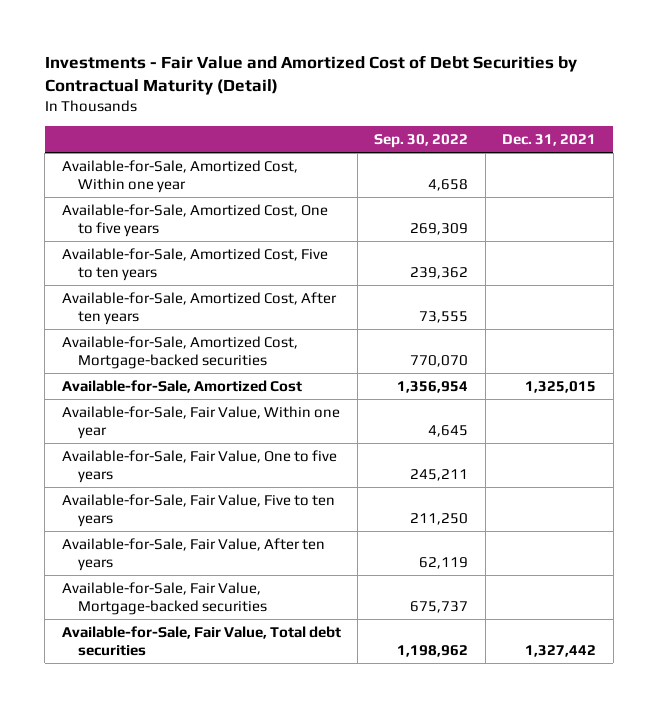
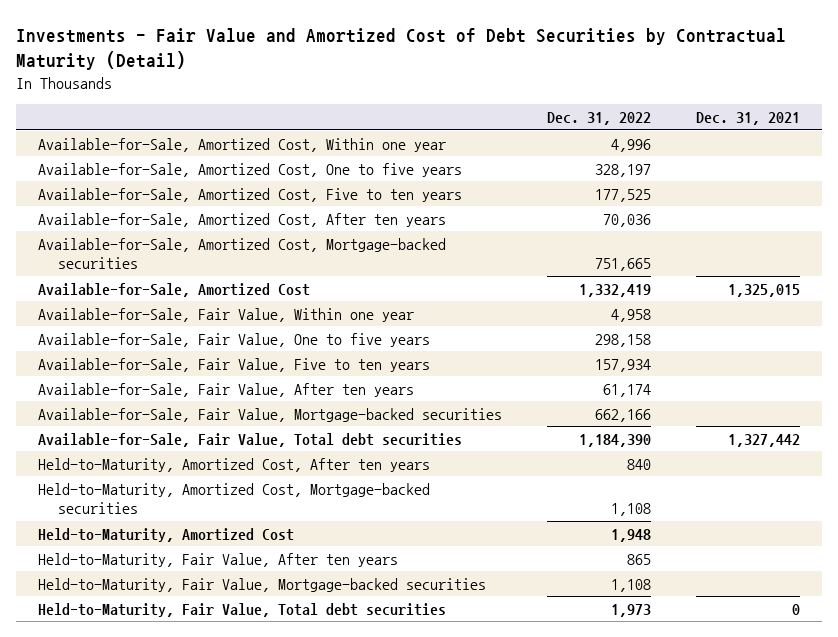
[374,134,469,149] Sep. 30, 2022 -> none
none -> [546,112,651,126] Dec. 31, 2022
none -> [38,457,431,472] Held-to-Maturity, Amortized Cost, After ten years
none -> [38,482,431,515] Held-to-Maturity, Amortized Cost, Mortgage-backed securities
none -> [38,527,295,542] Held-to-Maturity, Amortized Cost
none -> [38,552,399,567] Held-to-Maturity, Fair Value, After ten years
none -> [38,577,487,592] Held-to-Maturity, Fair Value, Mortgage-backed securities
none -> [38,602,447,617] Held-to-Maturity, Fair Value, Total debt securities

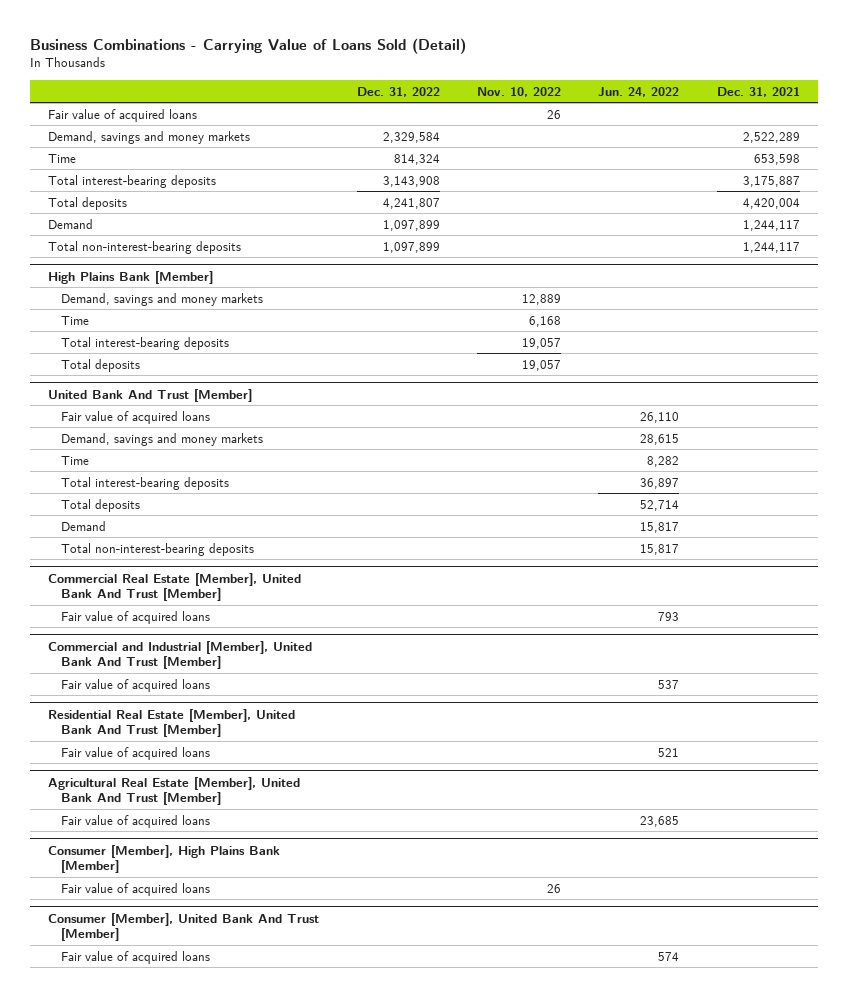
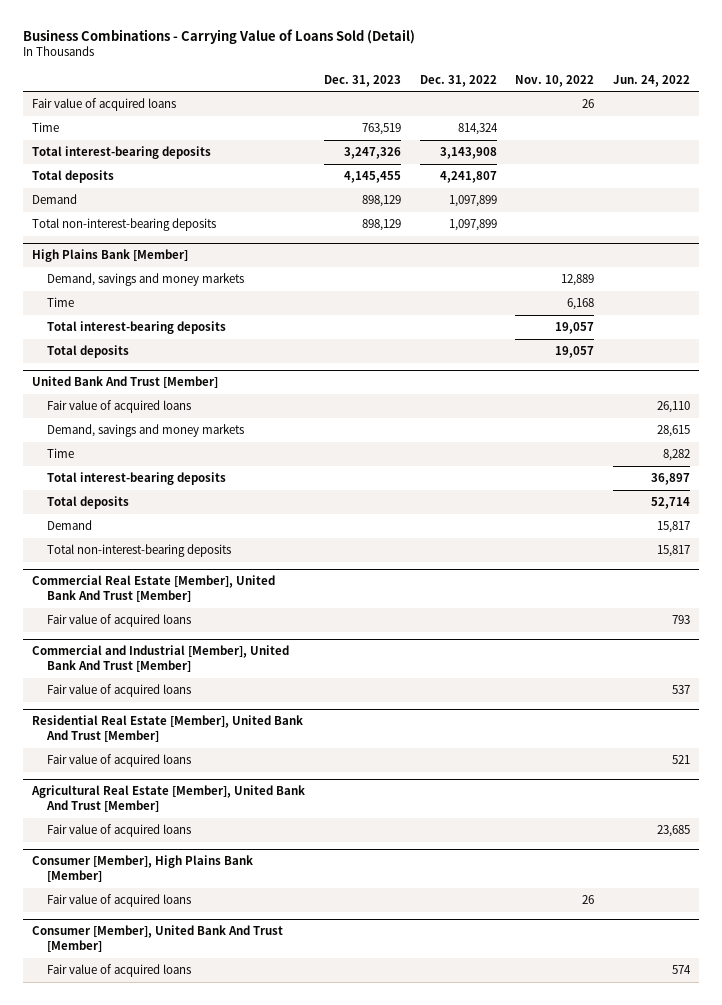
[716,86,800,97] Dec. 31, 2021 -> none
none -> [323,74,401,87] Dec. 31, 2023
[48,130,251,144] Demand, savings and money markets -> none

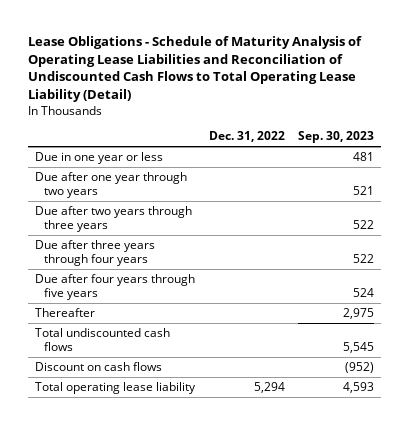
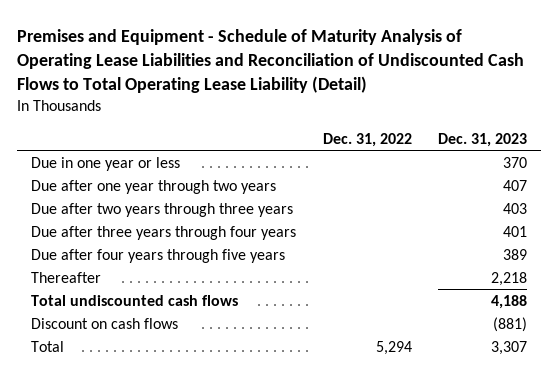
[28,35,363,103] Lease Obligations - Schedule of Maturity Analysis of Operating Lease Liabilities and Reconciliation of Undiscounted Cash Flows to Total Operating Lease Liability (Detail) -> [17,28,525,94] Premises and Equipment - Schedule of Maturity Analysis of Operating Lease Liabilities and Reconciliation of Undiscounted Cash Flows to Total Operating Lease Liability (Detail)
[298,131,375,144] Sep. 30, 2023 -> none
none -> [438,132,528,147] Dec. 31, 2023
[35,382,197,395] Total operating lease liability -> [30,340,64,352] Total

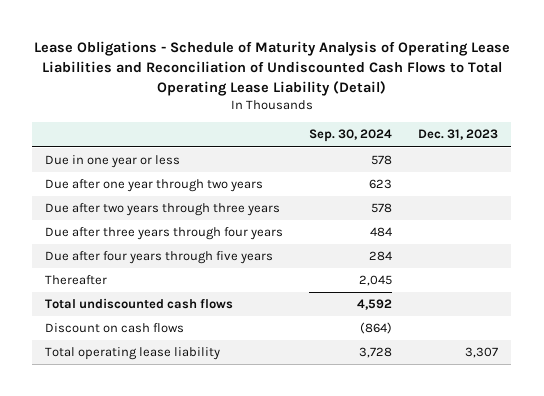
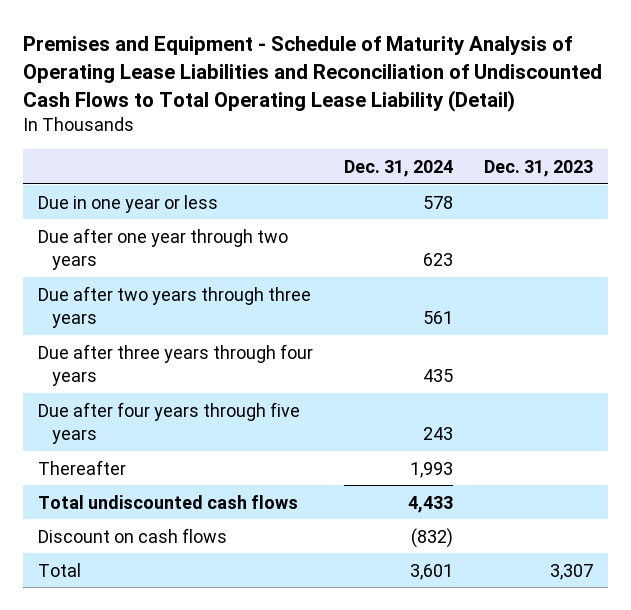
[33,41,510,97] Lease Obligations - Schedule of Maturity Analysis of Operating Lease Liabilities and Reconciliation of Undiscounted Cash Flows to Total Operating Lease Liability (Detail) -> [23,36,603,113] Premises and Equipment - Schedule of Maturity Analysis of Operating Lease Liabilities and Reconciliation of Undiscounted Cash Flows to Total Operating Lease Liability (Detail)
[309,129,393,143] Sep. 30, 2024 -> none
none -> [343,160,453,178] Dec. 31, 2024
[45,347,221,361] Total operating lease liability -> [38,562,82,577] Total

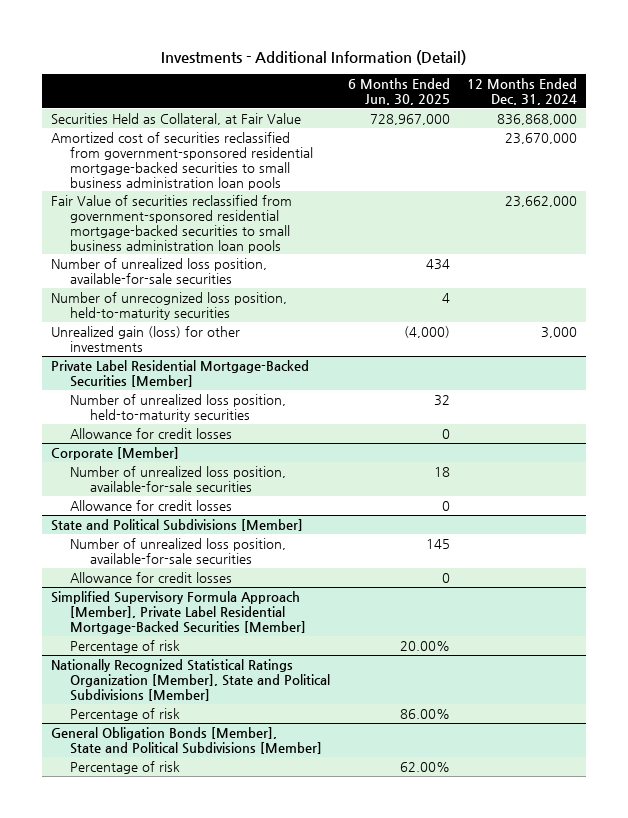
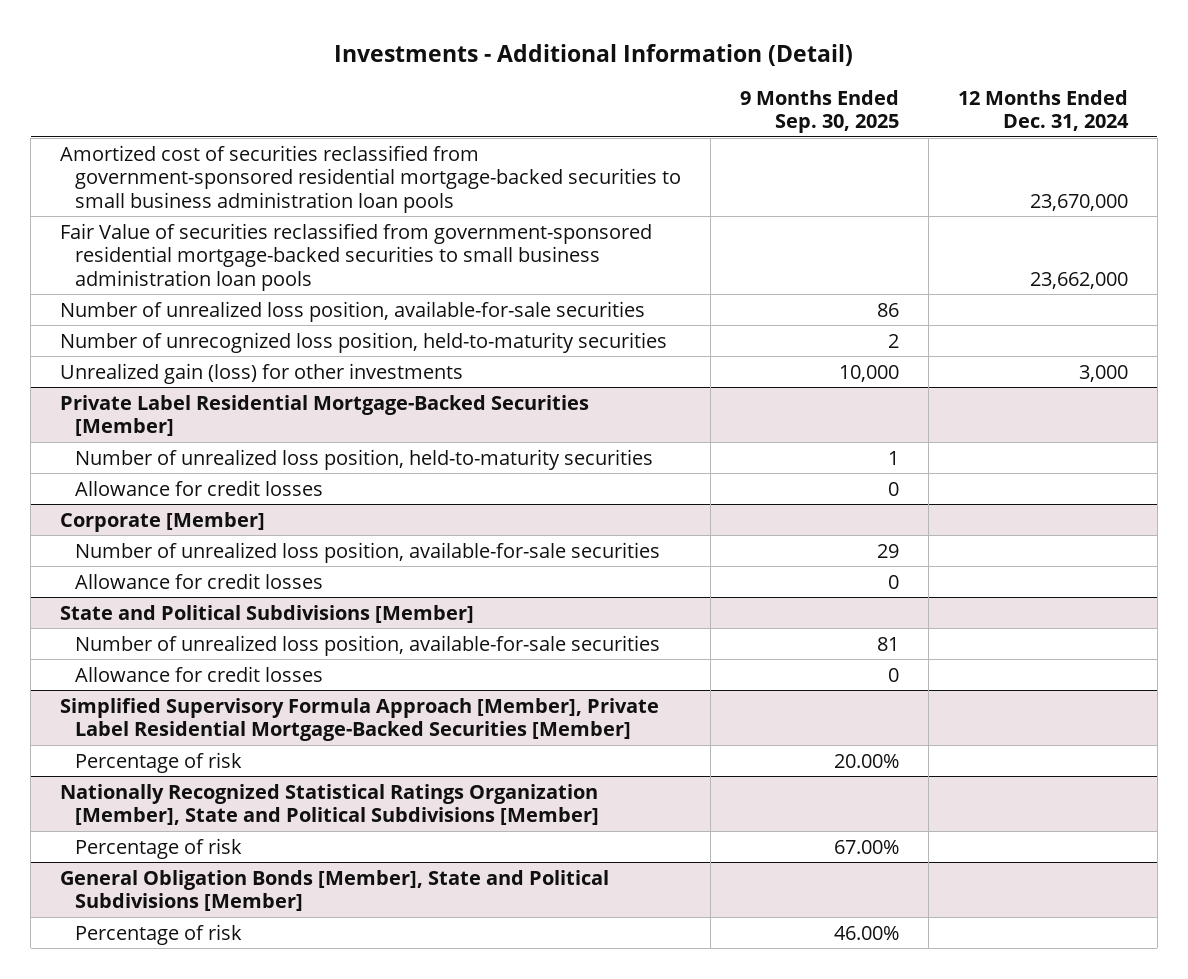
[347,78,450,106] 6 Months Ended Jun. 30, 2025 -> none
none -> [739,89,899,134] 9 Months Ended Sep. 30, 2025
[50,112,301,125] Securities Held as Collateral, at Fair Value -> none

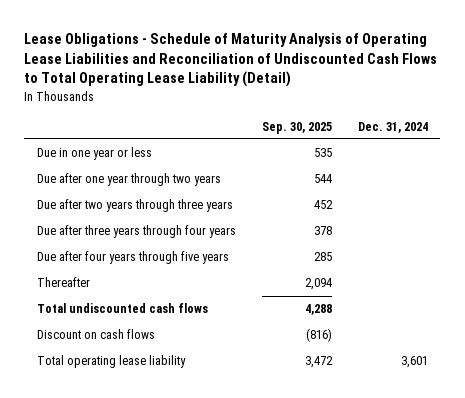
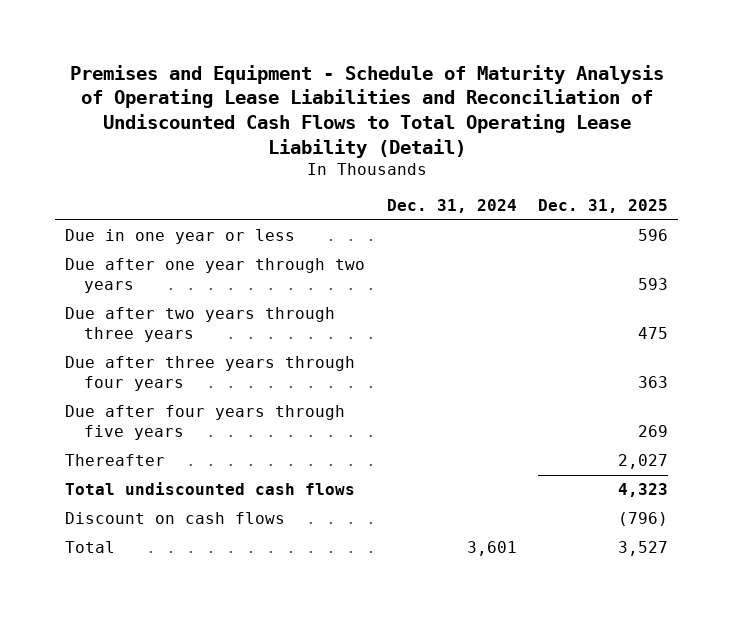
[24,32,438,88] Lease Obligations - Schedule of Maturity Analysis of Operating Lease Liabilities and Reconciliation of Undiscounted Cash Flows to Total Operating Lease Liability (Detail) -> [69,64,664,158] Premises and Equipment - Schedule of Maturity Analysis of Operating Lease Liabilities and Reconciliation of Undiscounted Cash Flows to Total Operating Lease Liability (Detail)
[261,121,332,134] Sep. 30, 2025 -> none
none -> [537,199,668,214] Dec. 31, 2025
[37,355,187,369] Total operating lease liability -> [65,541,116,554] Total

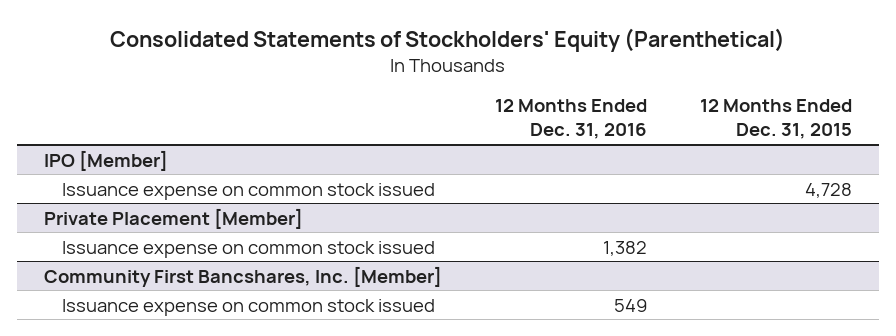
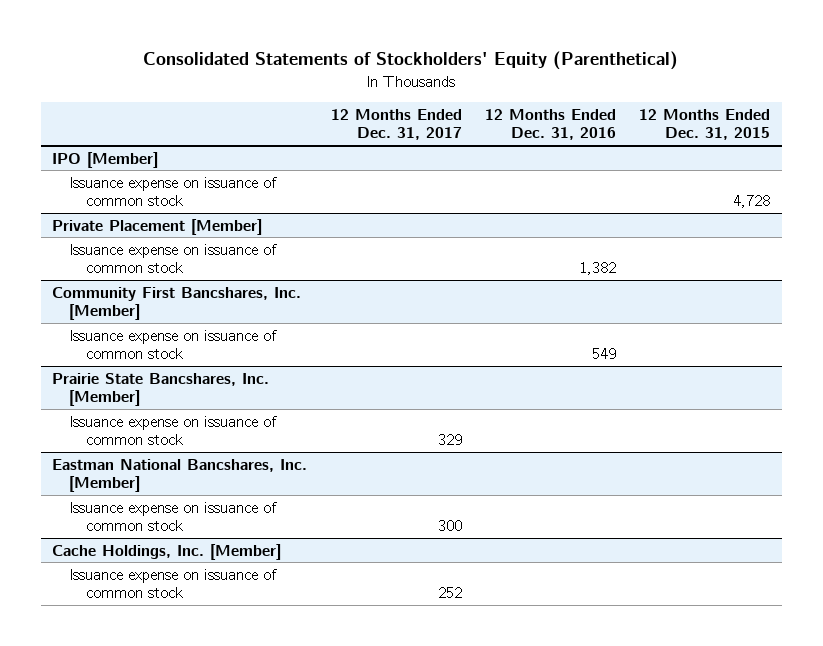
none -> [330,108,462,141] 12 Months Ended Dec. 31, 2017
[61,182,435,200] Issuance expense on common stock issued -> [69,176,278,207] Issuance expense on issuance of common stock
[61,240,435,258] Issuance expense on common stock issued -> [69,243,278,274] Issuance expense on issuance of common stock
[61,298,435,316] Issuance expense on common stock issued -> [69,329,278,360] Issuance expense on issuance of common stock
none -> [52,372,270,407] Prairie State Bancshares, Inc. [Member]
none -> [69,415,278,446] Issuance expense on issuance of common stock
none -> [52,458,308,493] Eastman National Bancshares, Inc. [Member]
none -> [69,501,278,532] Issuance expense on issuance of common stock
none -> [52,543,282,560] Cache Holdings, Inc. [Member]
none -> [69,568,278,599] Issuance expense on issuance of common stock

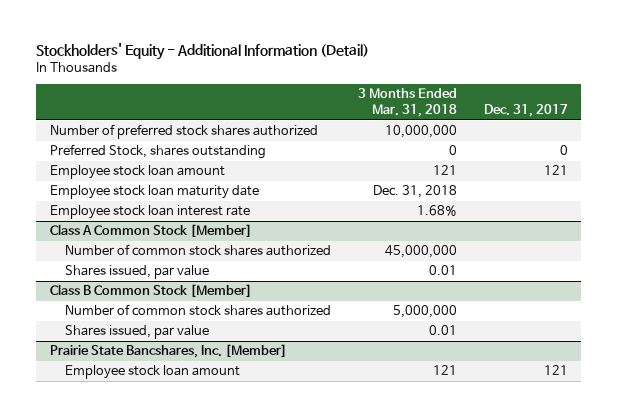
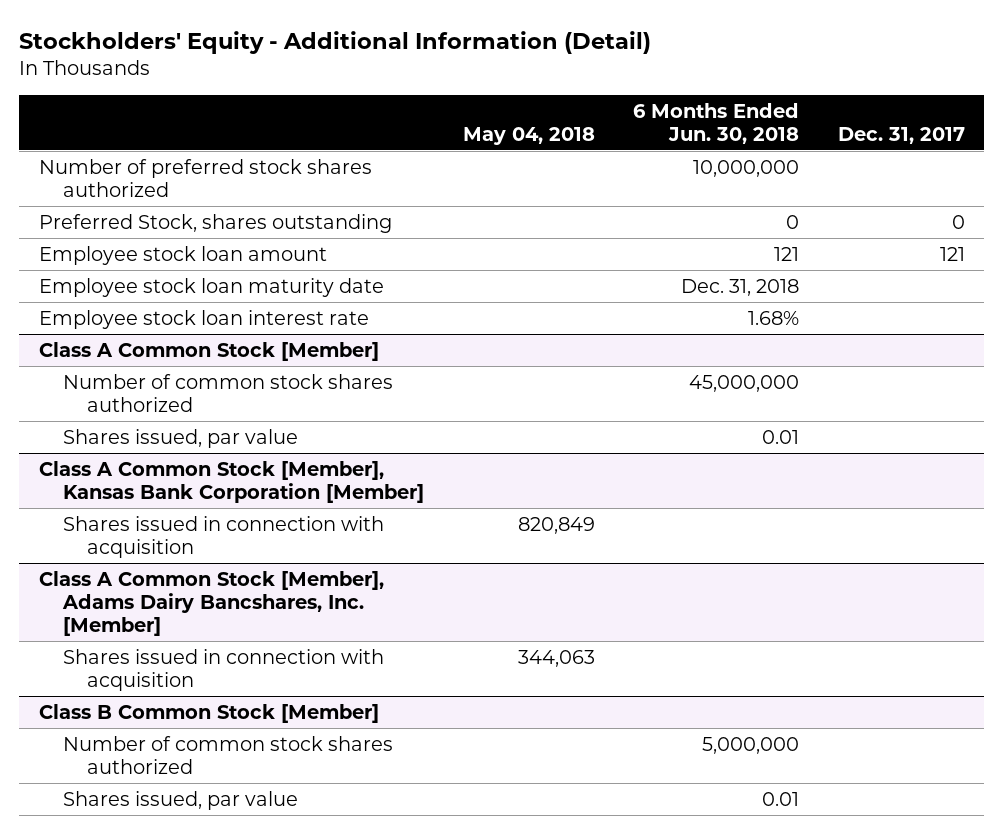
[357,88,457,118] 3 Months Ended Mar. 31, 2018 -> none
none -> [462,126,595,145] May 04, 2018
none -> [633,102,800,144] 6 Months Ended Jun. 30, 2018
none -> [38,460,424,503] Class A Common Stock [Member], Kansas Bank Corporation [Member]
none -> [62,515,384,558] Shares issued in connection with acquisition
none -> [38,570,384,636] Class A Common Stock [Member], Adams Dairy Bancshares, Inc. [Member]
none -> [62,648,384,691] Shares issued in connection with acquisition
[49,344,287,359] Prairie State Bancshares, Inc. [Member] -> none
[65,365,241,380] Employee stock loan amount -> none

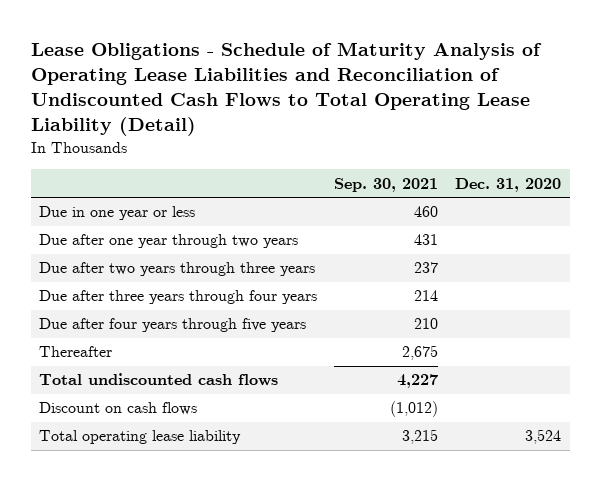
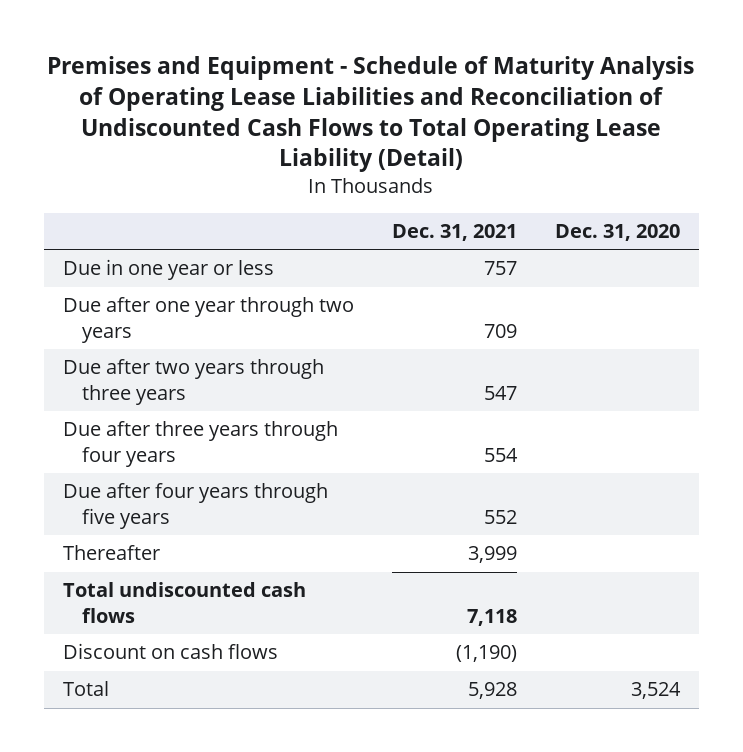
[30,42,542,137] Lease Obligations - Schedule of Maturity Analysis of Operating Lease Liabilities and Reconciliation of Undiscounted Cash Flows to Total Operating Lease Liability (Detail) -> [47,56,695,173] Premises and Equipment - Schedule of Maturity Analysis of Operating Lease Liabilities and Reconciliation of Undiscounted Cash Flows to Total Operating Lease Liability (Detail)
[334,177,439,192] Sep. 30, 2021 -> none
none -> [391,223,517,241] Dec. 31, 2021
[39,430,242,445] Total operating lease liability -> [62,681,109,697] Total

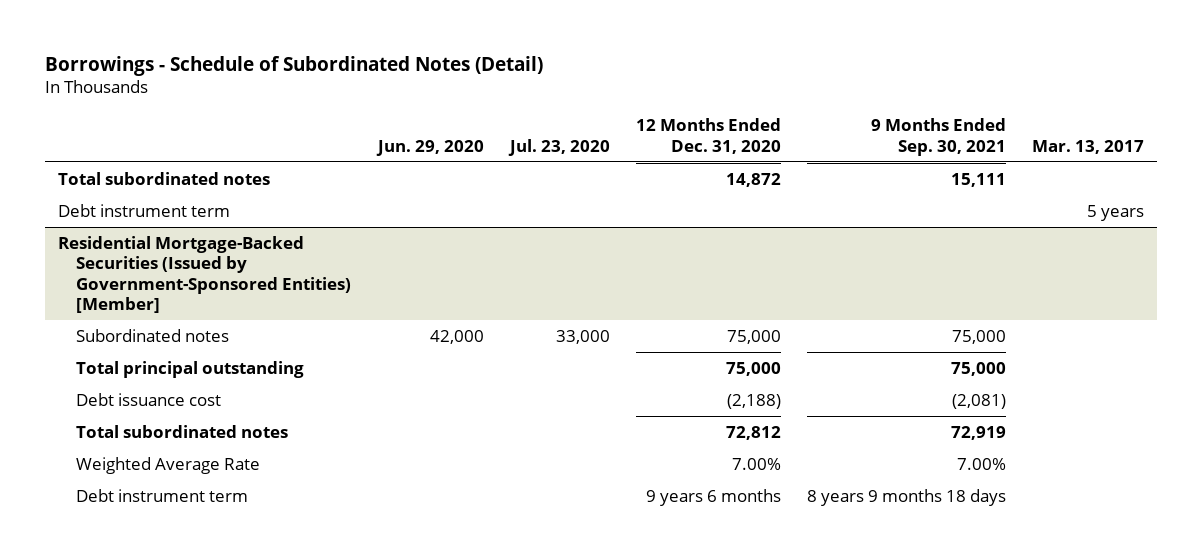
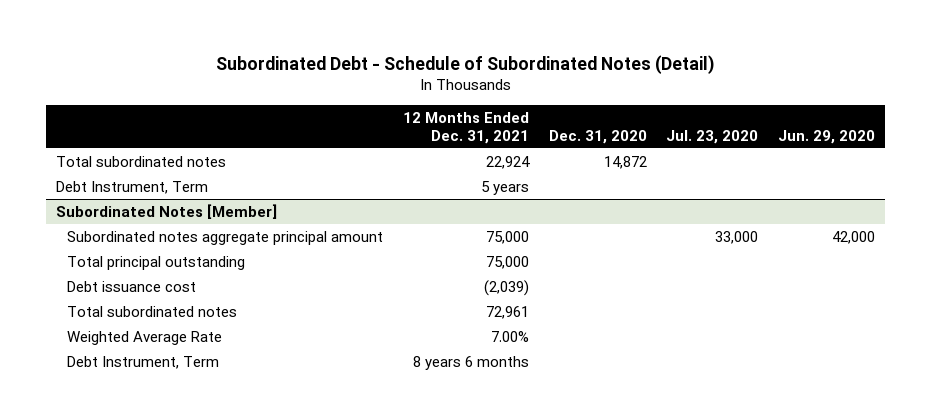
[45,56,544,77] Borrowings - Schedule of Subordinated Notes (Detail) -> [215,54,715,74] Subordinated Debt - Schedule of Subordinated Notes (Detail)
[635,118,781,154] 12 Months Ended Dec. 31, 2020 -> none
[870,118,1006,156] 9 Months Ended Sep. 30, 2021 -> none
[1031,139,1144,154] Mar. 13, 2017 -> none
none -> [403,111,530,144] 12 Months Ended Dec. 31, 2021
none -> [548,129,647,144] Dec. 31, 2020
[58,203,231,217] Debt instrument term -> [56,180,209,194] Debt Instrument, Term
[58,235,352,314] Residential Mortgage-Backed Securities (Issued by Government-Sponsored Entities) [Member] -> [56,203,278,219] Subordinated Notes [Member]
[76,328,230,342] Subordinated notes -> [67,230,384,245] Subordinated notes aggregate principal amount
[76,488,249,502] Debt instrument term -> [67,355,220,369] Debt Instrument, Term

